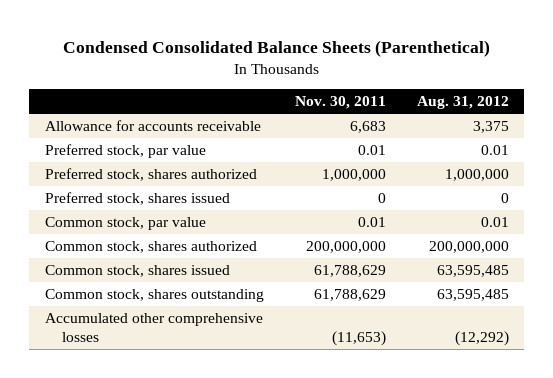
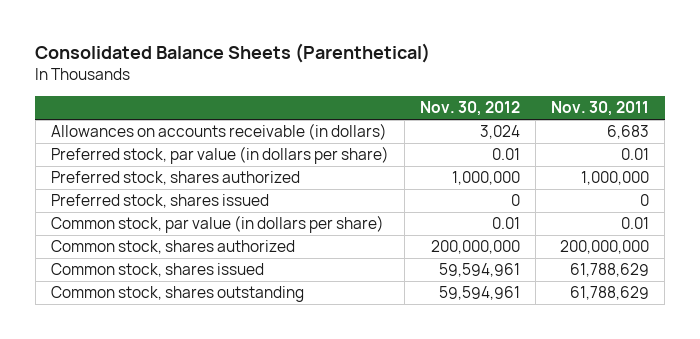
[62,40,490,58] Condensed Consolidated Balance Sheets (Parenthetical) -> [35,43,431,64] Consolidated Balance Sheets (Parenthetical)
[416,96,509,110] Aug. 31, 2012 -> none
none -> [419,101,520,117] Nov. 30, 2012
[44,119,261,131] Allowance for accounts receivable -> [50,123,387,141] Allowances on accounts receivable (in dollars)
[44,143,206,158] Preferred stock, par value -> [50,146,389,165] Preferred stock, par value (in dollars per share)
[44,216,206,230] Common stock, par value -> [50,215,384,234] Common stock, par value (in dollars per share)
[44,312,263,343] Accumulated other comprehensive losses -> none

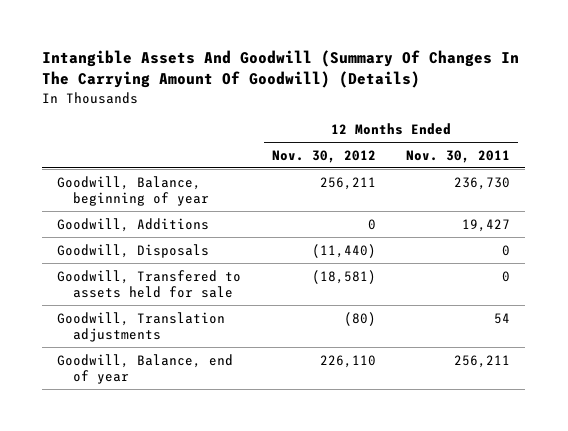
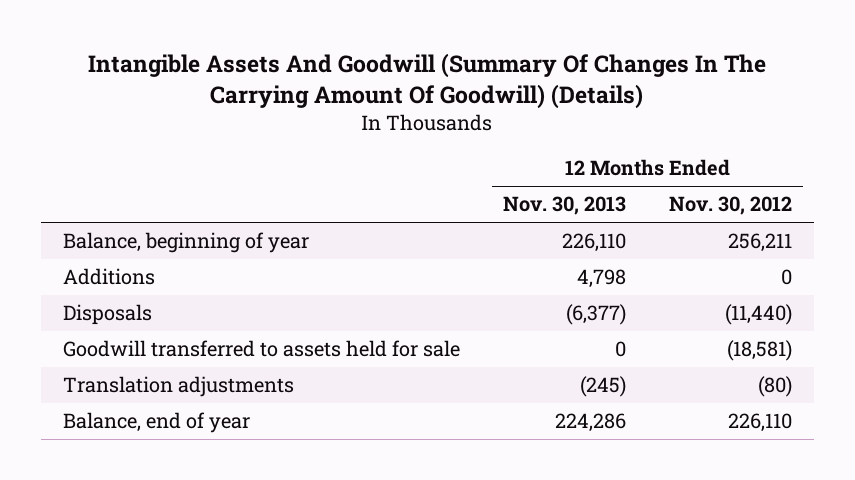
[406,149,511,163] Nov. 30, 2011 -> none
none -> [502,196,626,216] Nov. 30, 2013
[57,175,210,206] Goodwill, Balance, beginning of year -> [62,232,309,254] Balance, beginning of year
[57,217,210,232] Goodwill, Additions -> [62,268,155,286] Additions
[57,243,210,258] Goodwill, Disposals -> [62,304,152,326] Disposals
[57,269,242,298] Goodwill, Transfered to assets held for sale -> [62,340,460,358] Goodwill transferred to assets held for sale
[57,311,226,342] Goodwill, Translation adjustments -> [62,376,294,398] Translation adjustments
[57,353,234,384] Goodwill, Balance, end of year -> [62,412,250,434] Balance, end of year

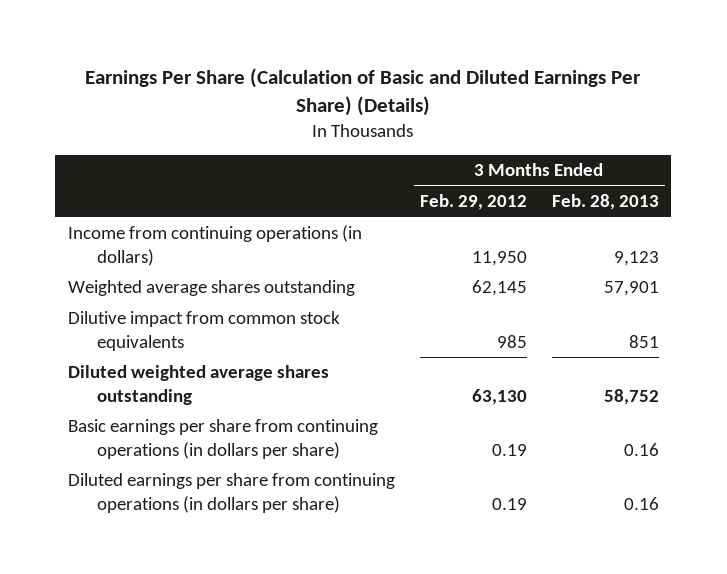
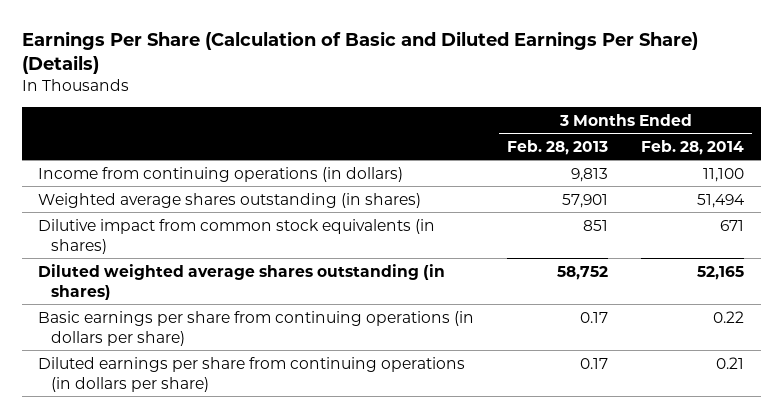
[419,194,527,211] Feb. 29, 2012 -> none
none -> [641,139,745,155] Feb. 28, 2014
[613,250,659,266] 9,123 -> [571,167,609,182] 9,813
[67,280,355,297] Weighted average shares outstanding -> [38,192,422,208] Weighted average shares outstanding (in shares)
[67,311,340,351] Dilutive impact from common stock equivalents -> [38,218,436,254] Dilutive impact from common stock equivalents (in shares)
[67,365,329,405] Diluted weighted average shares outstanding -> [38,263,446,300] Diluted weighted average shares outstanding (in shares)
[623,442,659,456] 0.16 -> [580,311,609,323] 0.17
[623,496,659,510] 0.16 -> [580,357,609,369] 0.17

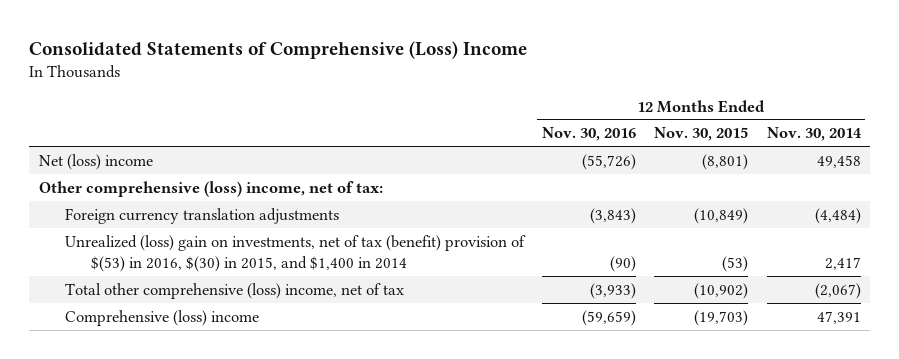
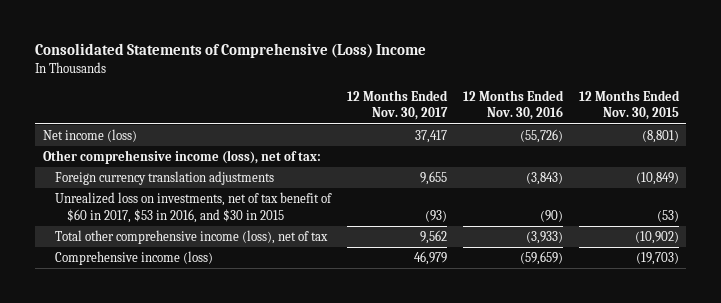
[766,127,862,142] Nov. 30, 2014 -> none
none -> [346,90,448,121] 12 Months Ended Nov. 30, 2017
[38,153,153,170] Net (loss) income -> [42,129,137,143] Net income (loss)
[38,180,383,197] Other comprehensive (loss) income, net of tax: -> [42,150,321,165] Other comprehensive income (loss), net of tax:
[64,234,526,272] Unrealized (loss) gain on investments, net of tax (benefit) provision of $(53) in 2016, $(30) in 2015, and $1,400 in 2014 -> [54,192,332,223] Unrealized loss on investments, net of tax benefit of $60 in 2017, $53 in 2016, and $30 in 2015
[64,282,404,299] Total other comprehensive (loss) income, net of tax -> [54,230,328,245] Total other comprehensive income (loss), net of tax
[64,309,259,326] Comprehensive (loss) income -> [54,251,213,266] Comprehensive income (loss)

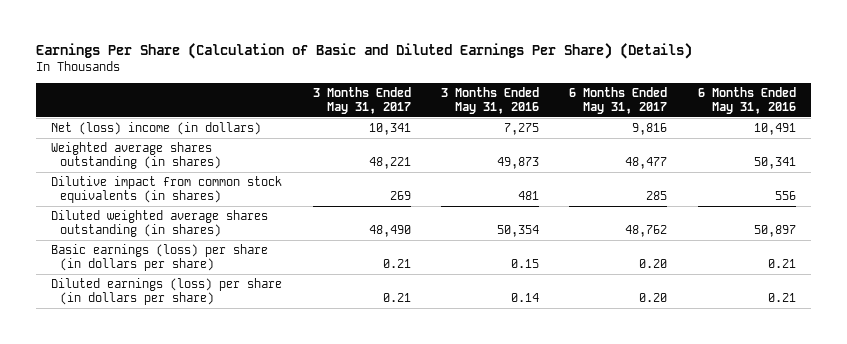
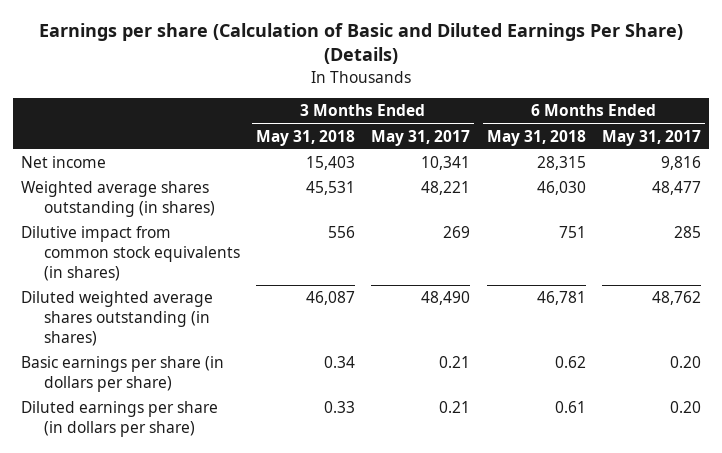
[36,42,693,59] Earnings Per Share (Calculation of Basic and Diluted Earnings Per Share) (Details) -> [38,23,683,65] Earnings per share (Calculation of Basic and Diluted Earnings Per Share) (Details)
[440,86,539,115] 3 Months Ended May 31, 2016 -> none
[697,86,796,115] 6 Months Ended May 31, 2016 -> none
none -> [256,129,356,146] May 31, 2018
none -> [486,129,586,146] May 31, 2018
[51,122,262,136] Net (loss) income (in dollars) -> [20,156,106,169] Net income
[51,244,269,272] Basic earnings (loss) per share (in dollars per share) -> [20,356,224,393] Basic earnings per share (in dollars per share)
[51,278,283,306] Diluted earnings (loss) per share (in dollars per share) -> [20,401,218,438] Diluted earnings per share (in dollars per share)

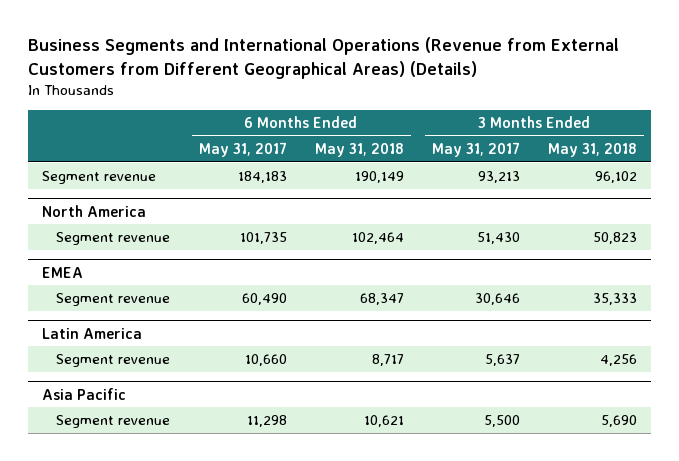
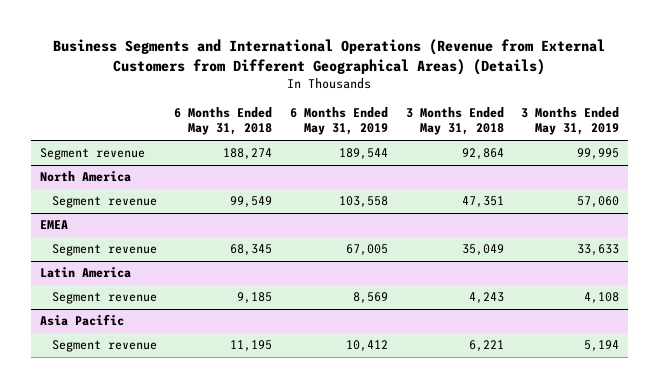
[198,141,287,157] May 31, 2017 -> none
[431,141,520,157] May 31, 2017 -> none
none -> [290,106,389,136] 6 Months Ended May 31, 2019
none -> [521,106,620,136] 3 Months Ended May 31, 2019
[354,170,404,183] 190,149 -> [223,148,273,161] 188,274
[594,170,637,183] 96,102 -> [461,148,504,161] 92,864
[351,231,404,244] 102,464 -> [230,196,273,209] 99,549
[592,231,637,244] 50,823 -> [461,196,504,209] 47,351
[359,292,404,305] 68,347 -> [230,244,273,257] 68,345
[592,292,637,305] 35,333 -> [461,244,504,257] 35,049
[371,353,404,366] 8,717 -> [237,292,273,305] 9,185
[599,353,637,366] 4,256 -> [468,292,504,305] 4,243
[363,414,404,427] 10,621 -> [230,340,273,353] 11,195
[600,414,637,427] 5,690 -> [468,340,504,353] 6,221

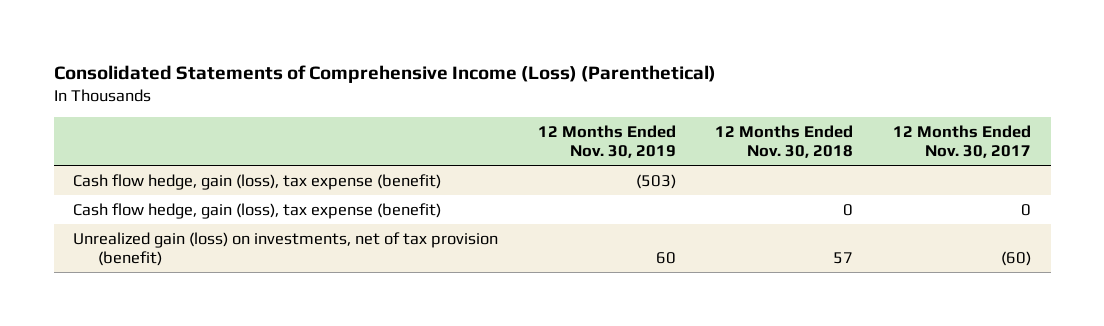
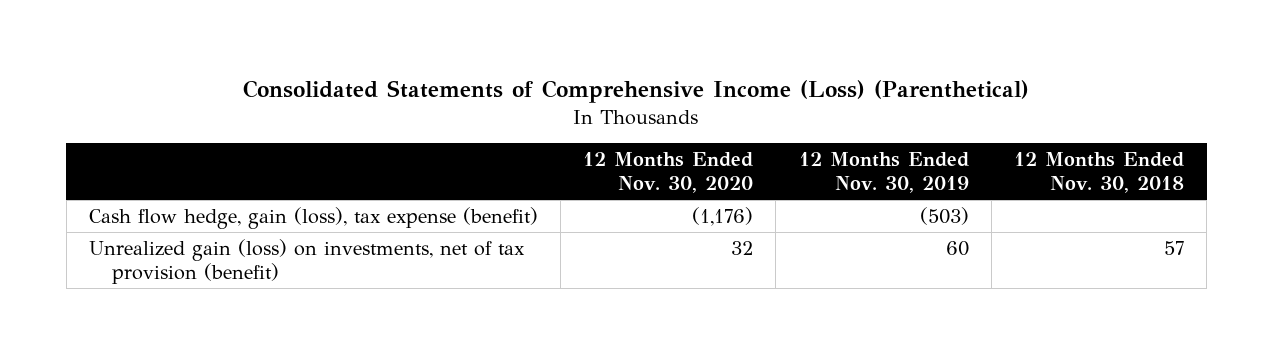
[892,124,1031,159] 12 Months Ended Nov. 30, 2017 -> none
none -> [583,152,754,193] 12 Months Ended Nov. 30, 2020
[73,202,442,219] Cash flow hedge, gain (loss), tax expense (benefit) -> none

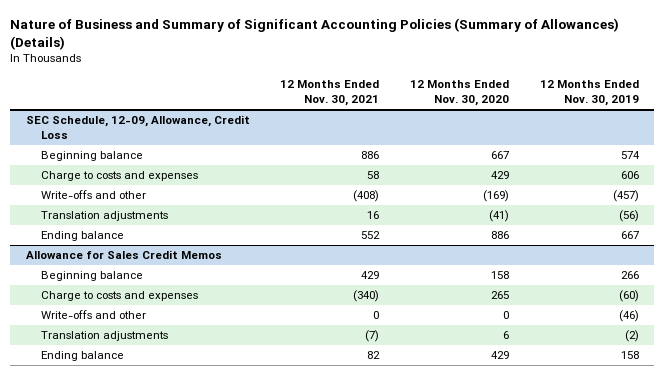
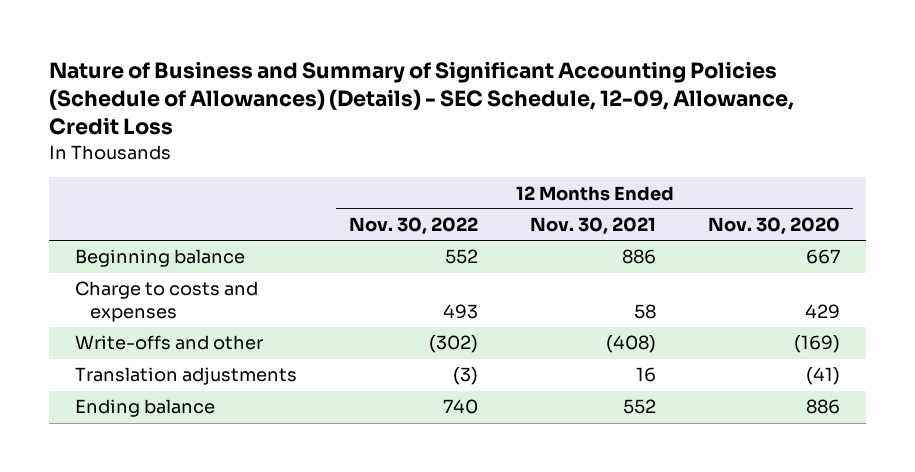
[10,17,620,50] Nature of Business and Summary of Significant Accounting Policies (Summary of Allowances) (Details) -> [49,60,795,136] Nature of Business and Summary of Significant Accounting Policies (Schedule of Allowances) (Details) - SEC Schedule, 12-09, Allowance, Credit Loss
[539,80,639,107] 12 Months Ended Nov. 30, 2019 -> none
none -> [349,217,479,236] Nov. 30, 2022
[25,115,250,140] SEC Schedule, 12-09, Allowance, Credit Loss -> none
[25,250,222,260] Allowance for Sales Credit Memos -> none
[41,271,144,282] Beginning balance -> none
[41,291,199,302] Charge to costs and expenses -> none
[41,310,147,320] Write-offs and other -> none
[41,331,169,342] Translation adjustments -> none
[41,351,125,362] Ending balance -> none

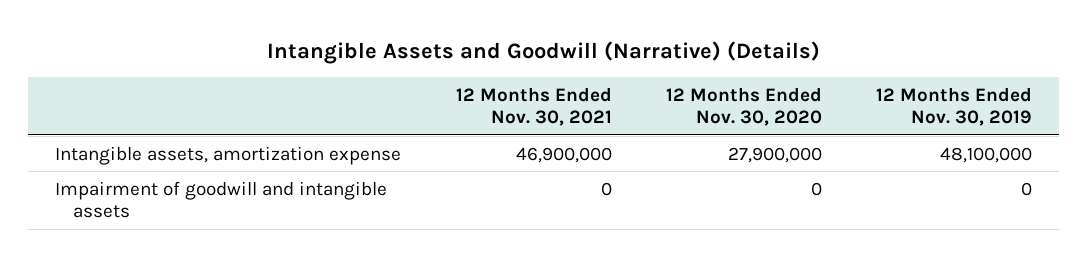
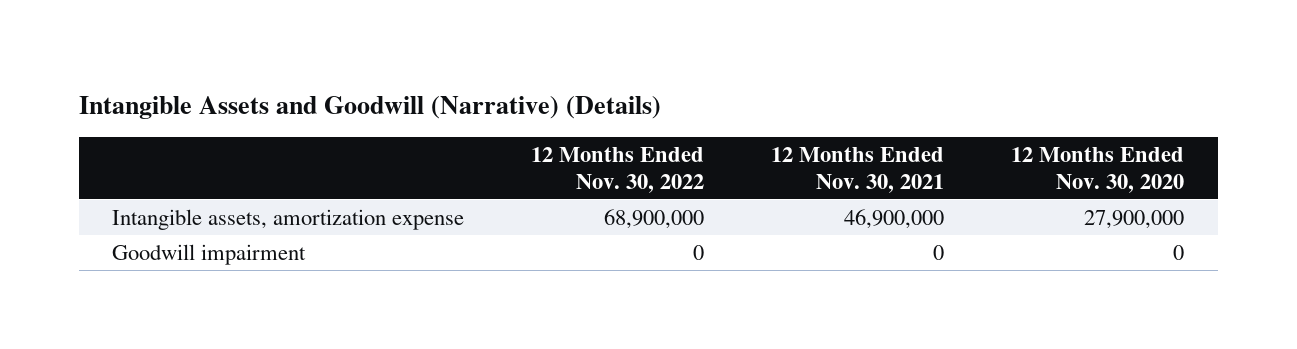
[876,86,1033,127] 12 Months Ended Nov. 30, 2019 -> none
none -> [531,147,705,193] 12 Months Ended Nov. 30, 2022
[55,180,388,219] Impairment of goodwill and intangible assets -> [112,244,307,266] Goodwill impairment

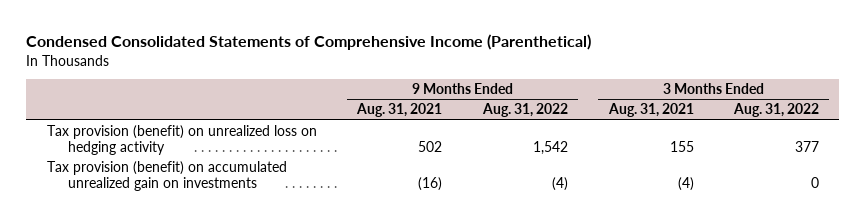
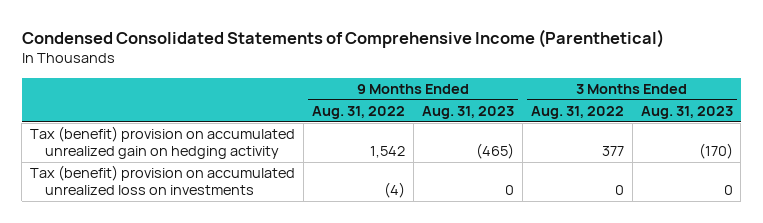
[356,103,443,118] Aug. 31, 2021 -> none
[607,103,694,118] Aug. 31, 2021 -> none
none -> [421,106,514,120] Aug. 31, 2023
none -> [640,106,733,120] Aug. 31, 2023
[46,124,317,155] Tax provision (benefit) on unrealized loss on hedging activity -> [30,126,296,160] Tax (benefit) provision on accumulated unrealized gain on hedging activity
[46,160,287,191] Tax provision (benefit) on accumulated unrealized gain on investments -> [30,165,296,196] Tax (benefit) provision on accumulated unrealized loss on investments

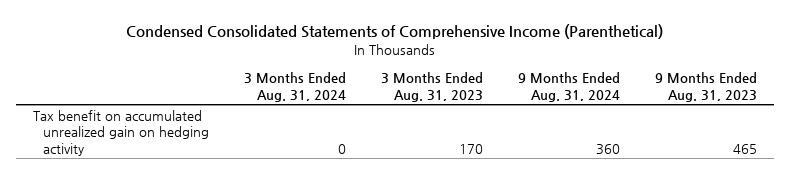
[312,106,406,120] Aug. 31, 2022 -> none
[530,106,624,120] Aug. 31, 2022 -> none
none -> [243,72,346,102] 3 Months Ended Aug. 31, 2024
none -> [517,72,620,102] 9 Months Ended Aug. 31, 2024
[30,165,296,196] Tax (benefit) provision on accumulated unrealized loss on investments -> none
[30,126,296,160] Tax (benefit) provision on accumulated unrealized gain on hedging activity -> [33,110,209,156] Tax benefit on accumulated unrealized gain on hedging activity
[475,143,514,160] (465) -> [732,143,757,154] 465
[698,143,733,160] (170) -> [458,143,483,154] 170

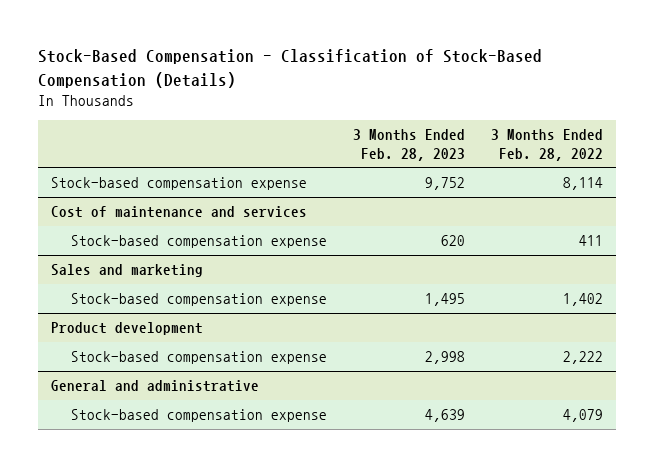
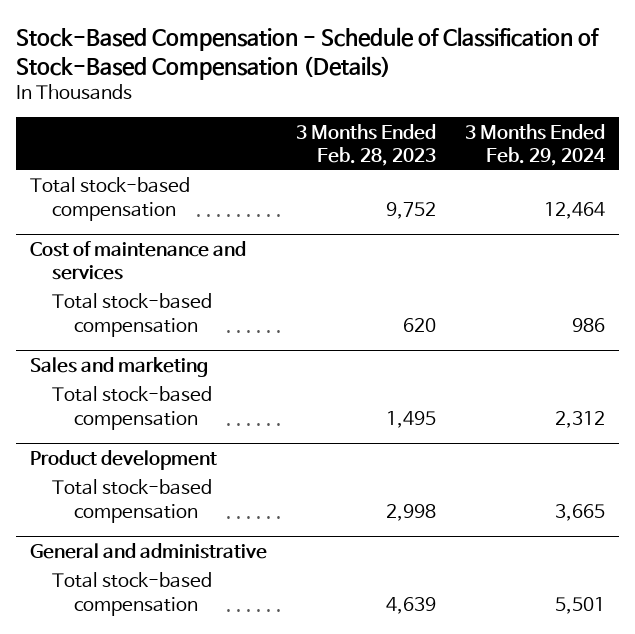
[38,49,543,88] Stock-Based Compensation - Classification of Stock-Based Compensation (Details) -> [15,26,600,80] Stock-Based Compensation - Schedule of Classification of Stock-Based Compensation (Details)
[490,129,603,161] 3 Months Ended Feb. 28, 2022 -> none
none -> [464,123,606,166] 3 Months Ended Feb. 29, 2024
[51,177,308,191] Stock-based compensation expense -> [30,177,191,221] Total stock-based compensation
[70,235,327,249] Stock-based compensation expense -> [52,293,213,337] Total stock-based compensation
[70,293,327,307] Stock-based compensation expense -> [52,386,213,430] Total stock-based compensation
[70,351,327,365] Stock-based compensation expense -> [52,479,213,523] Total stock-based compensation
[70,409,327,423] Stock-based compensation expense -> [52,572,213,616] Total stock-based compensation

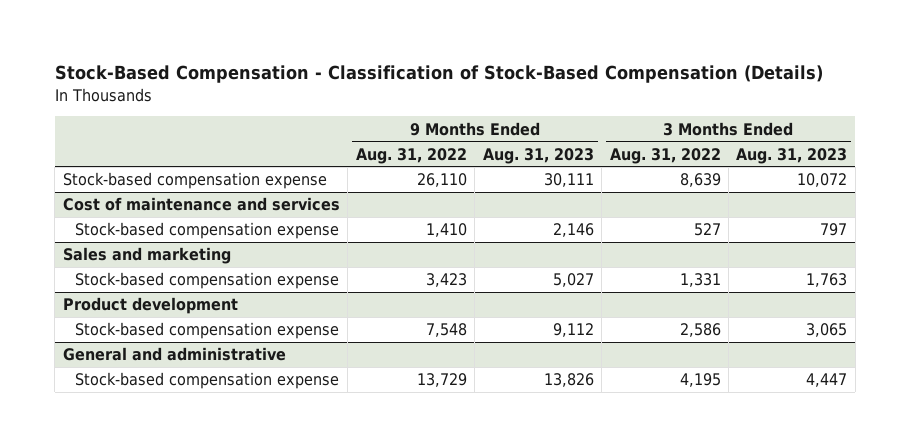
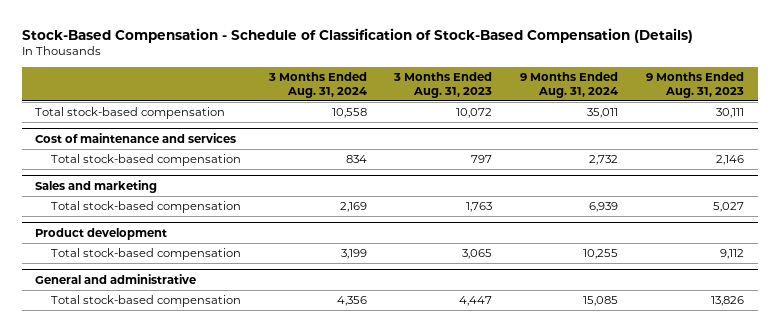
[54,65,823,84] Stock-Based Compensation - Classification of Stock-Based Compensation (Details) -> [21,27,693,43] Stock-Based Compensation - Schedule of Classification of Stock-Based Compensation (Details)
[355,147,467,164] Aug. 31, 2022 -> none
[609,147,721,164] Aug. 31, 2022 -> none
none -> [267,71,367,98] 3 Months Ended Aug. 31, 2024
none -> [520,71,619,98] 9 Months Ended Aug. 31, 2024
[62,172,327,190] Stock-based compensation expense -> [35,107,226,120] Total stock-based compensation
[75,222,340,240] Stock-based compensation expense -> [50,154,241,167] Total stock-based compensation
[75,272,340,290] Stock-based compensation expense -> [50,201,241,214] Total stock-based compensation
[75,322,340,340] Stock-based compensation expense -> [50,248,241,261] Total stock-based compensation
[75,372,340,390] Stock-based compensation expense -> [50,295,241,308] Total stock-based compensation

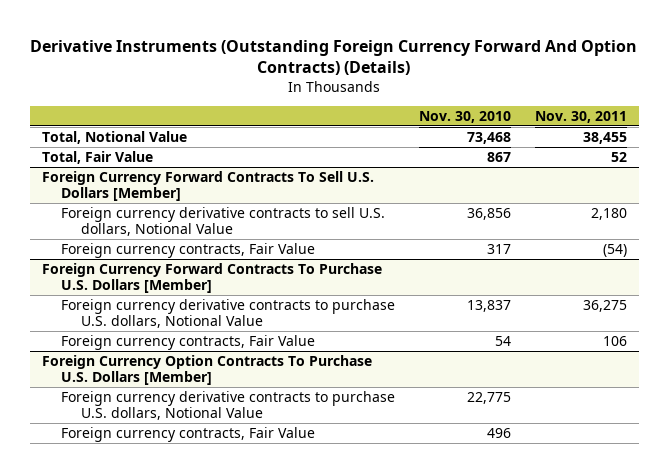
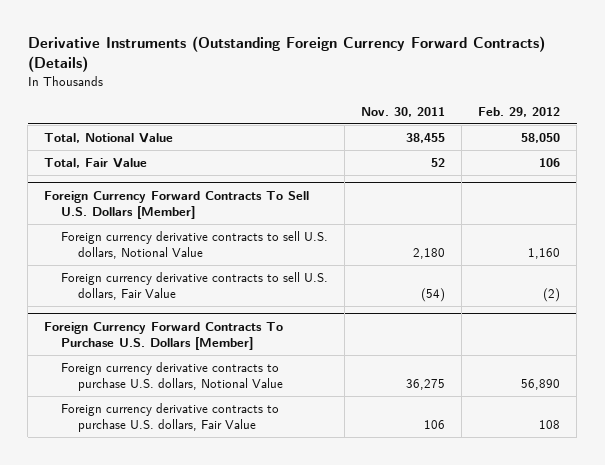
[30,39,638,76] Derivative Instruments (Outstanding Foreign Currency Forward And Option Contracts) (Details) -> [27,36,545,73] Derivative Instruments (Outstanding Foreign Currency Forward Contracts) (Details)
[419,111,512,124] Nov. 30, 2010 -> none
none -> [478,106,561,117] Feb. 29, 2012
[61,242,316,258] Foreign currency contracts, Fair Value -> none
none -> [61,272,329,300] Foreign currency derivative contracts to sell U.S. dollars, Fair Value
[41,354,372,386] Foreign Currency Option Contracts To Purchase U.S. Dollars [Member] -> none
[61,390,396,421] Foreign currency derivative contracts to purchase U.S. dollars, Notional Value -> none
[61,426,316,442] Foreign currency contracts, Fair Value -> none
[61,334,316,350] Foreign currency contracts, Fair Value -> [61,403,280,432] Foreign currency derivative contracts to purchase U.S. dollars, Fair Value

